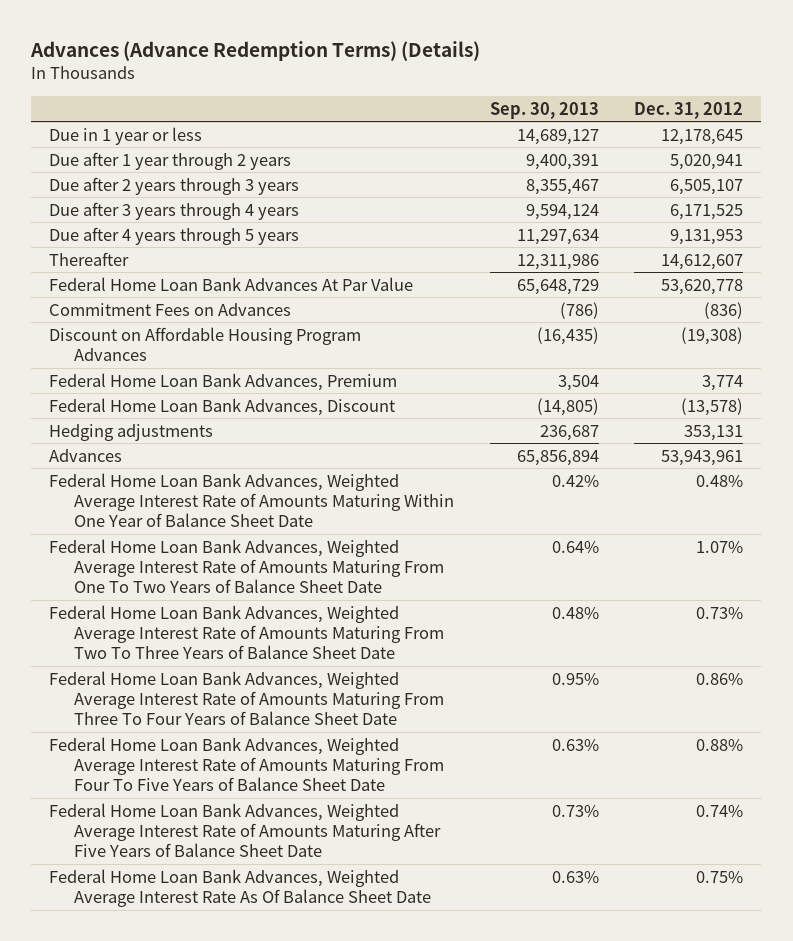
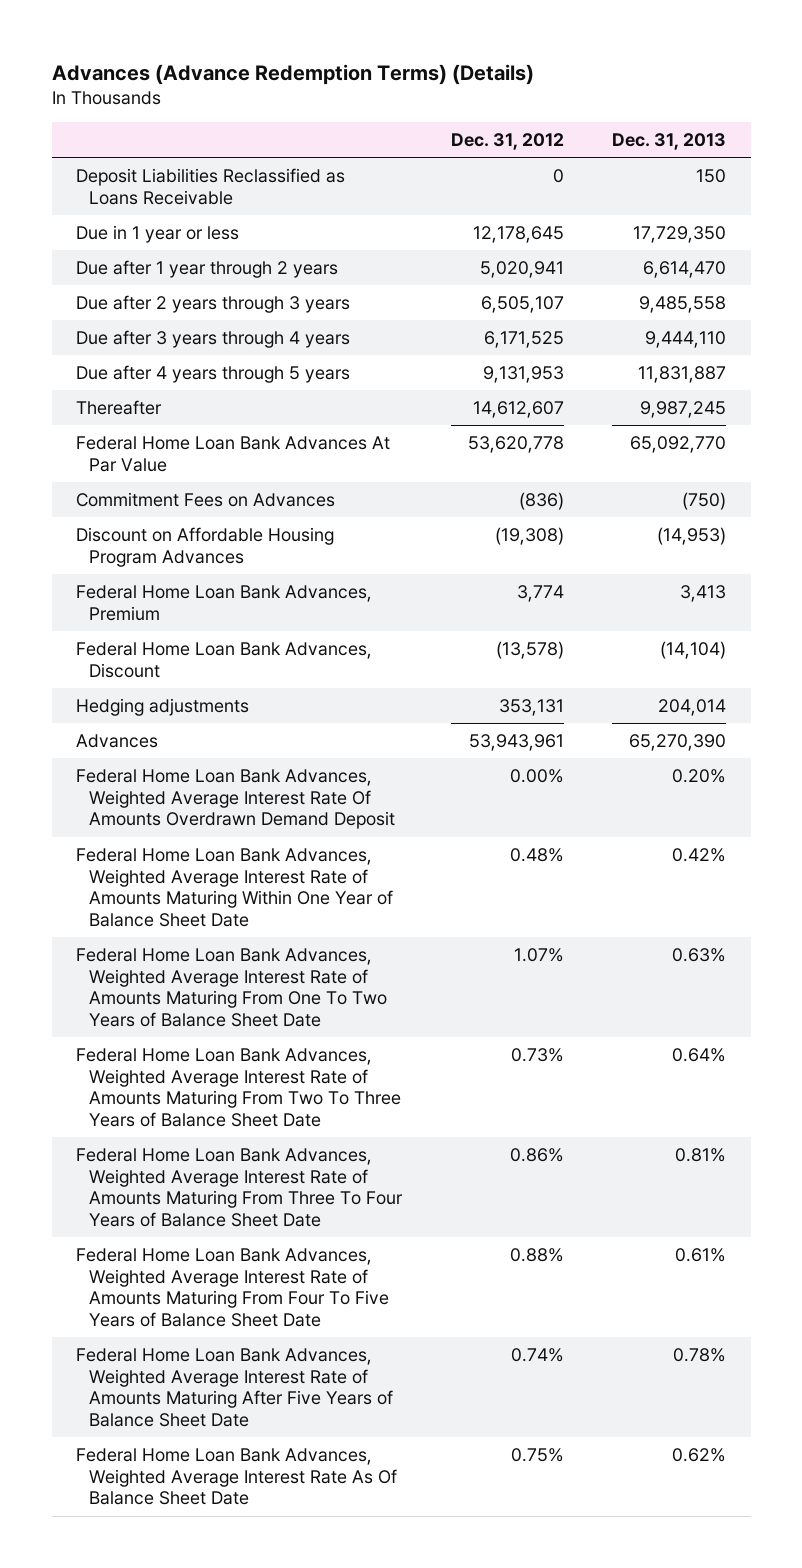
[489,101,599,119] Sep. 30, 2013 -> none
none -> [612,132,727,150] Dec. 31, 2013
none -> [76,167,346,205] Deposit Liabilities Reclassified as Loans Receivable
none -> [76,768,395,830] Federal Home Loan Bank Advances, Weighted Average Interest Rate Of Amounts Overdrawn Demand Deposit

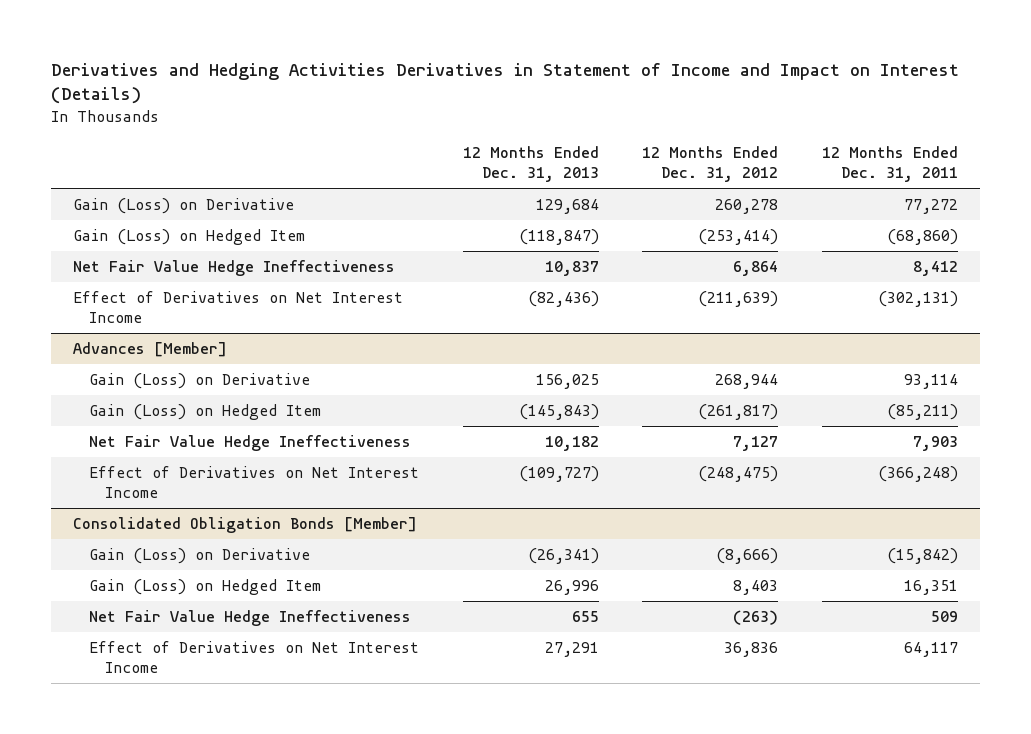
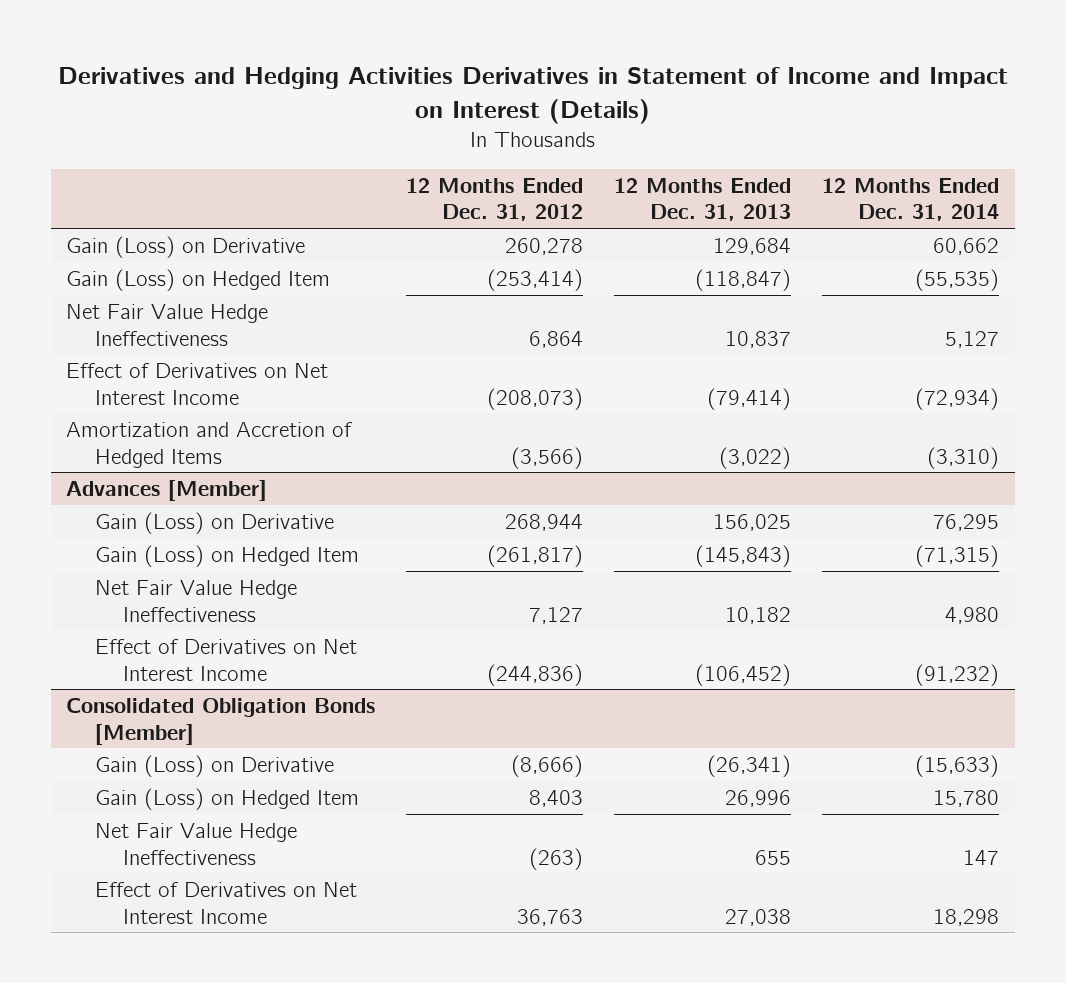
[821,146,958,183] 12 Months Ended Dec. 31, 2011 -> none
none -> [822,177,1000,222] 12 Months Ended Dec. 31, 2014
[527,290,599,307] (82,436) -> [707,387,792,410] (79,414)
[698,290,779,307] (211,639) -> [487,387,584,410] (208,073)
none -> [66,421,353,468] Amortization and Accretion of Hedged Items
[518,465,599,482] (109,727) -> [695,663,792,686] (106,452)
[698,465,779,482] (248,475) -> [487,663,584,686] (244,836)
[544,641,599,657] 27,291 -> [725,908,792,926] 27,038
[724,641,779,657] 36,836 -> [517,908,584,926] 36,763

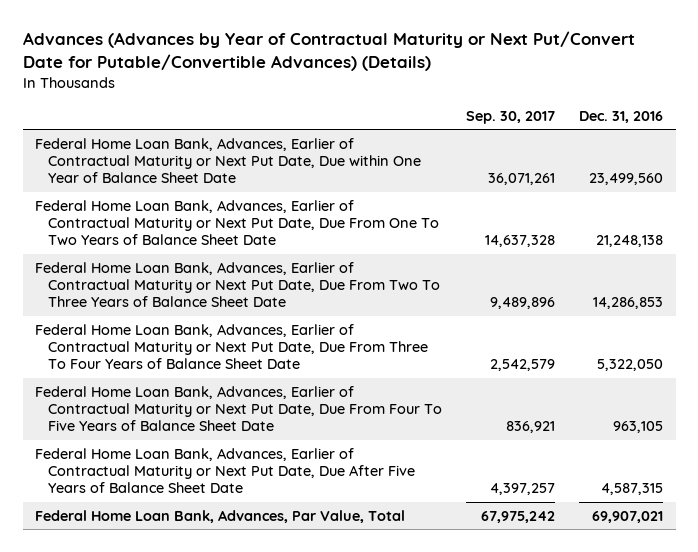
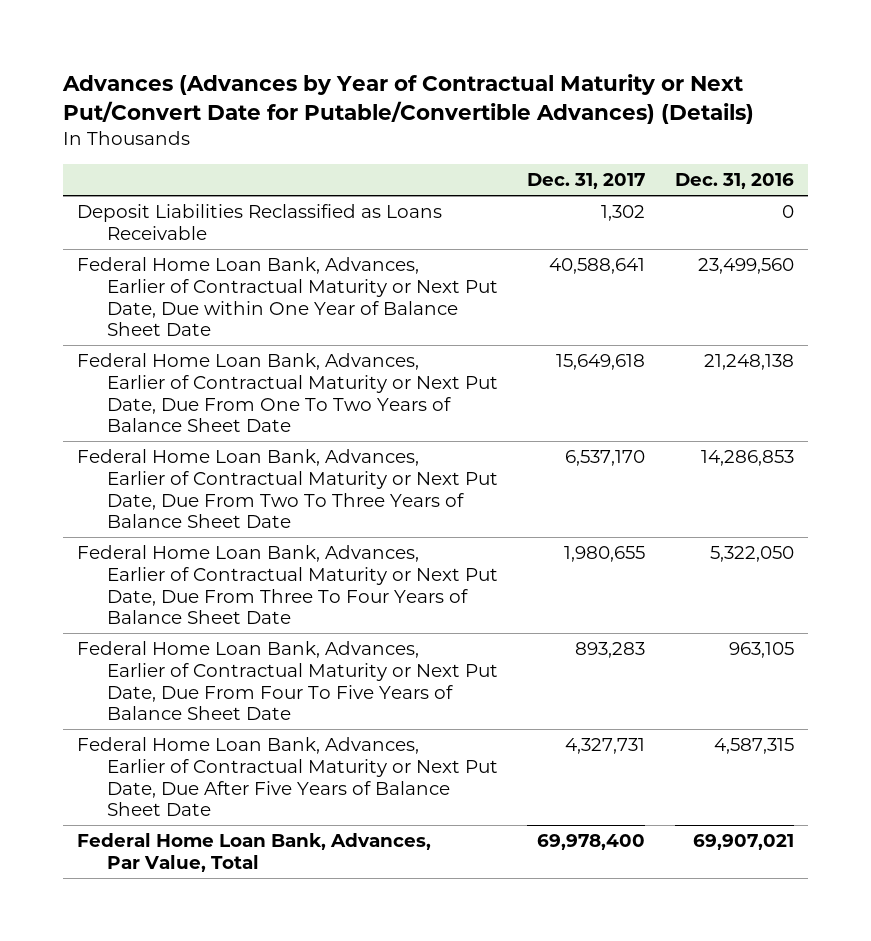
[466,110,556,124] Sep. 30, 2017 -> none
none -> [527,173,646,190] Dec. 31, 2017
none -> [77,204,443,240] Deposit Liabilities Reclassified as Loans Receivable

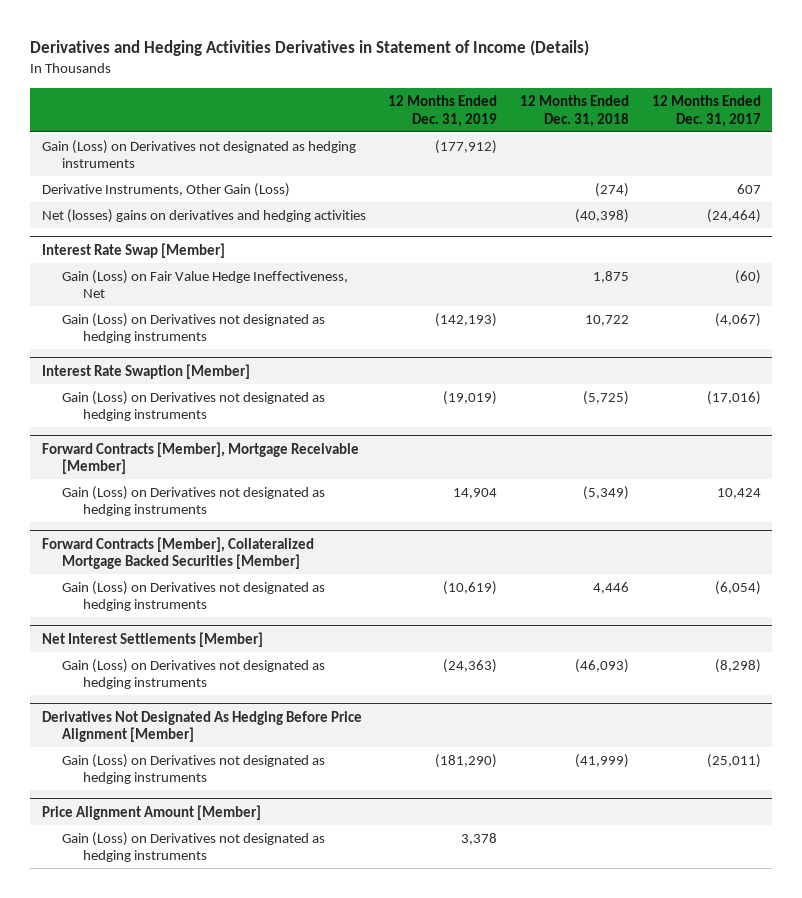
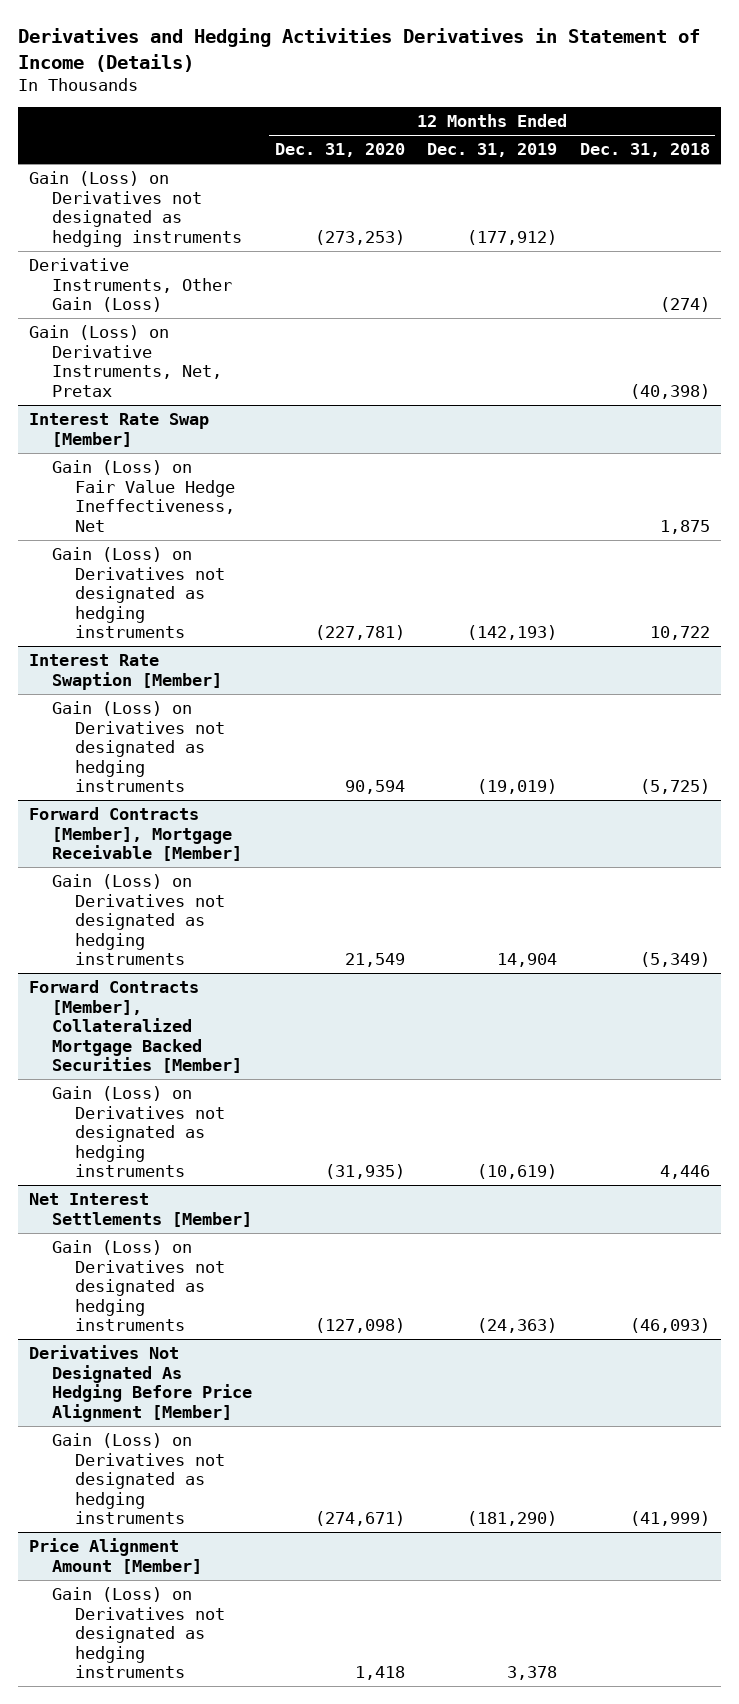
[651,95,761,127] 12 Months Ended Dec. 31, 2017 -> none
none -> [274,143,405,158] Dec. 31, 2020
[41,208,366,223] Net (losses) gains on derivatives and hedging activities -> [29,325,222,397] Gain (Loss) on Derivative Instruments, Net, Pretax

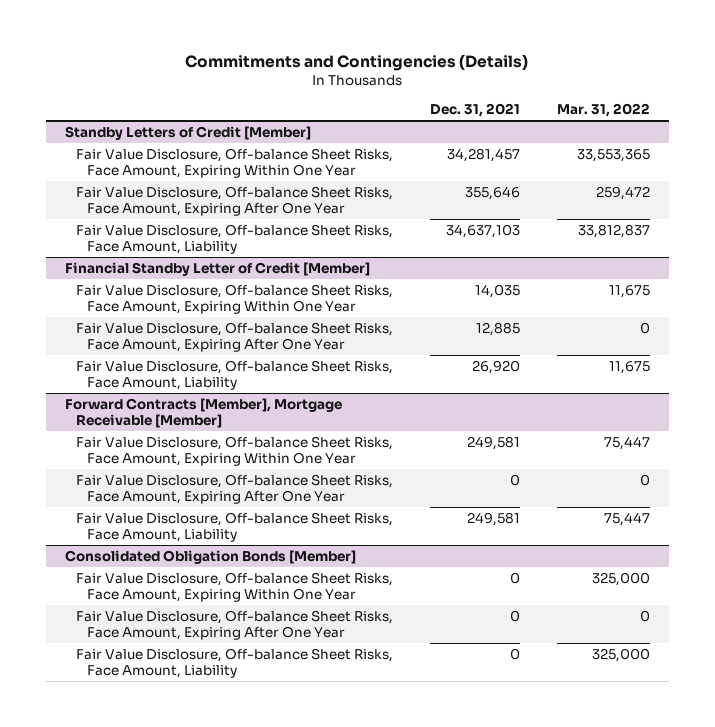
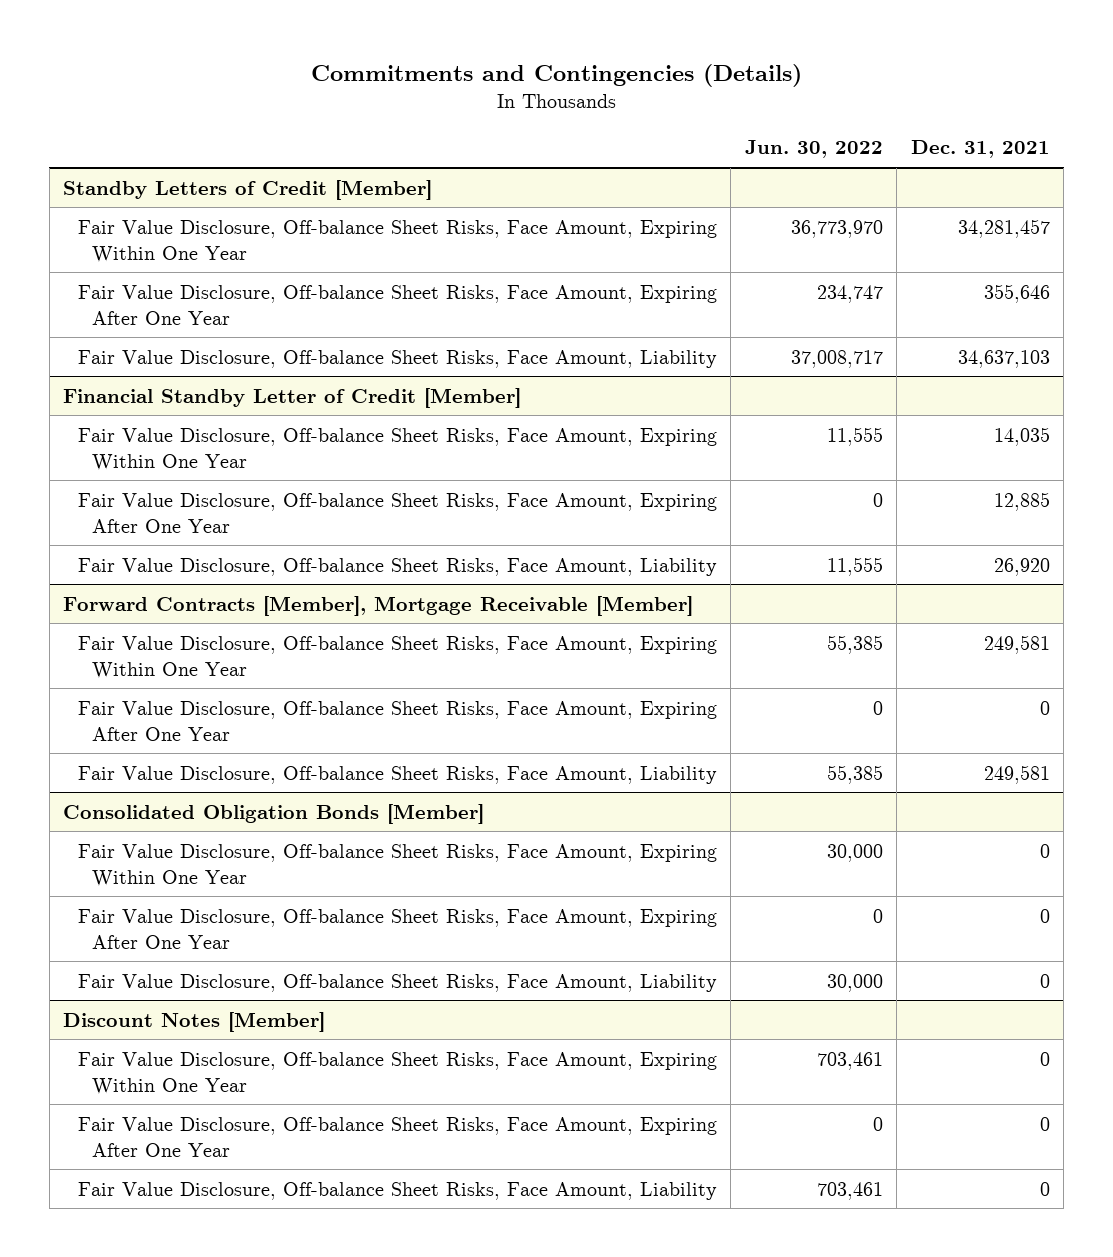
[557,102,651,117] Mar. 31, 2022 -> none
none -> [744,140,883,159] Jun. 30, 2022
none -> [63,1011,326,1032] Discount Notes [Member]
none -> [77,1051,717,1095] Fair Value Disclosure, Off-balance Sheet Risks, Face Amount, Expiring Within One Year
none -> [77,1116,717,1157] Fair Value Disclosure, Off-balance Sheet Risks, Face Amount, Expiring After One Year
none -> [77,1181,717,1200] Fair Value Disclosure, Off-balance Sheet Risks, Face Amount, Liability

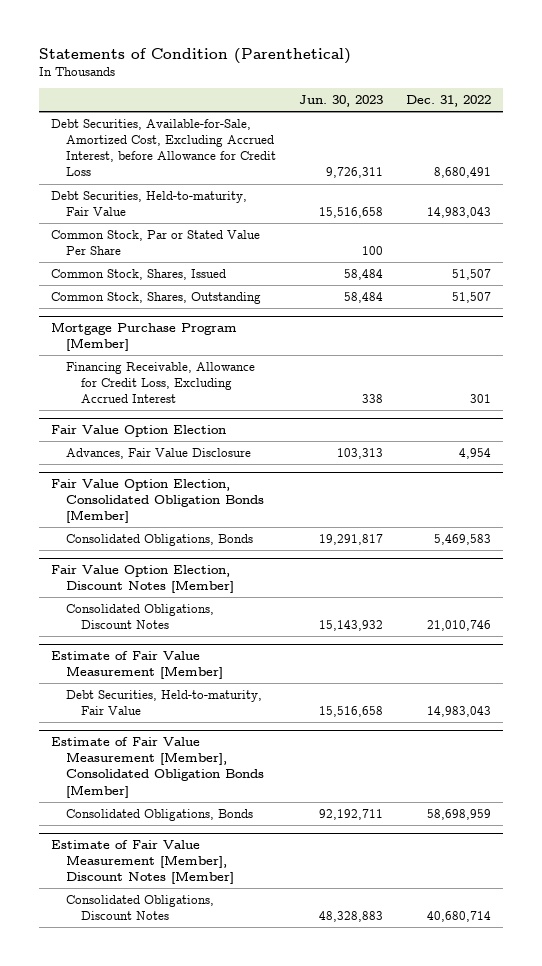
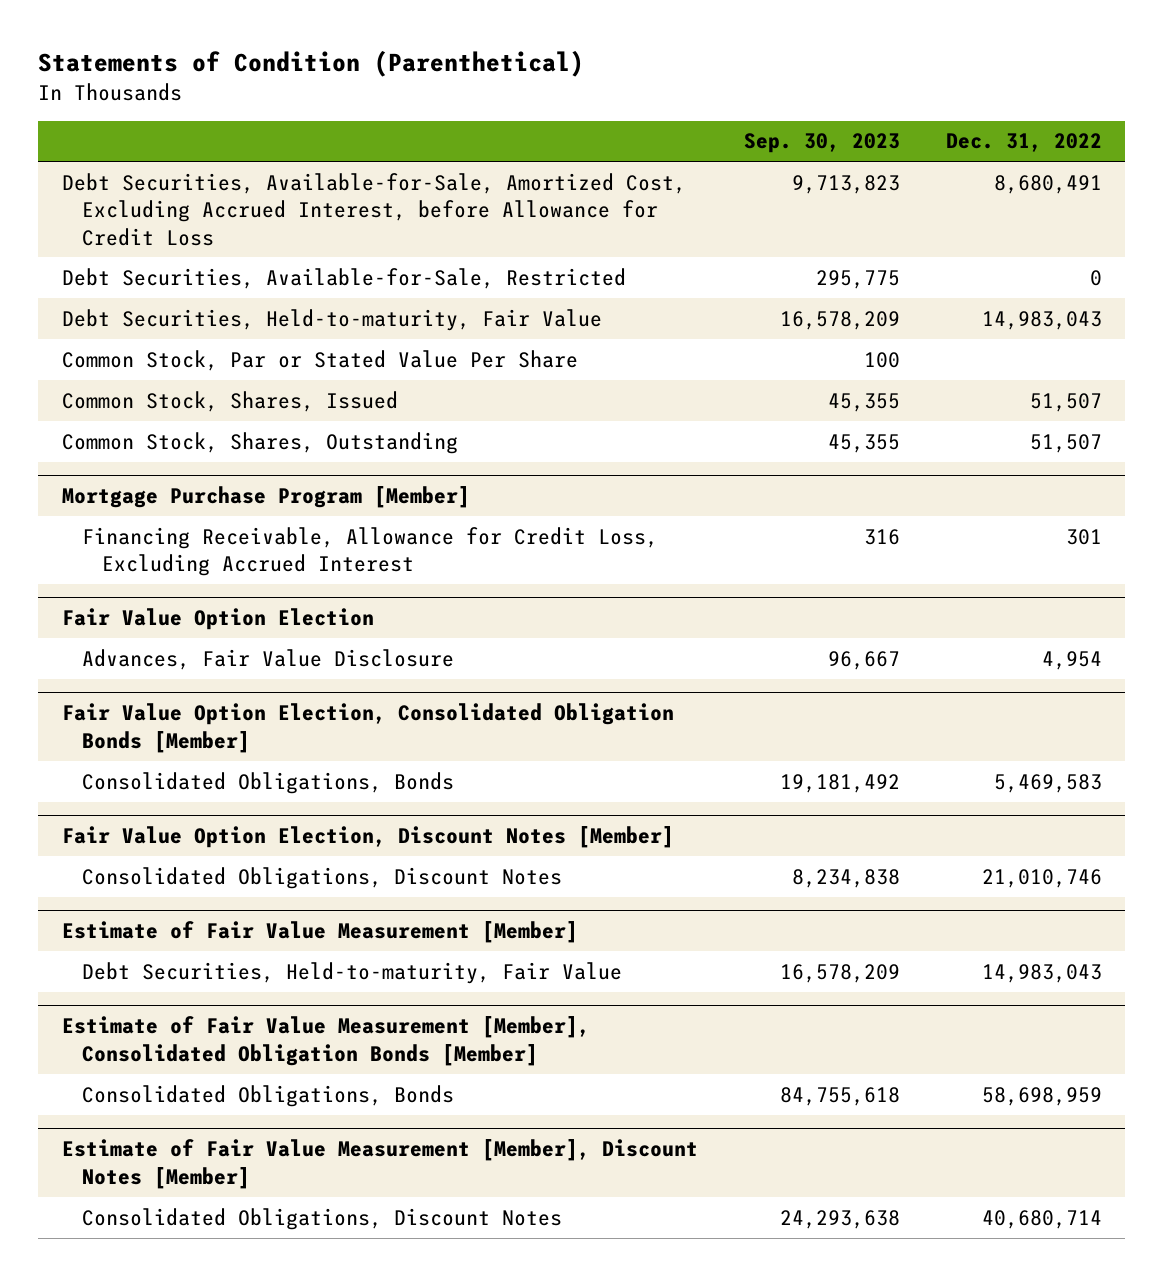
[299,94,384,107] Jun. 30, 2023 -> none
none -> [743,133,900,154] Sep. 30, 2023
none -> [61,267,626,289] Debt Securities, Available-for-Sale, Restricted

